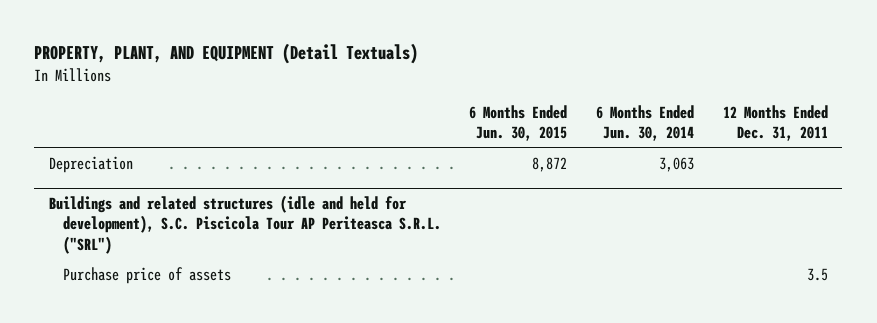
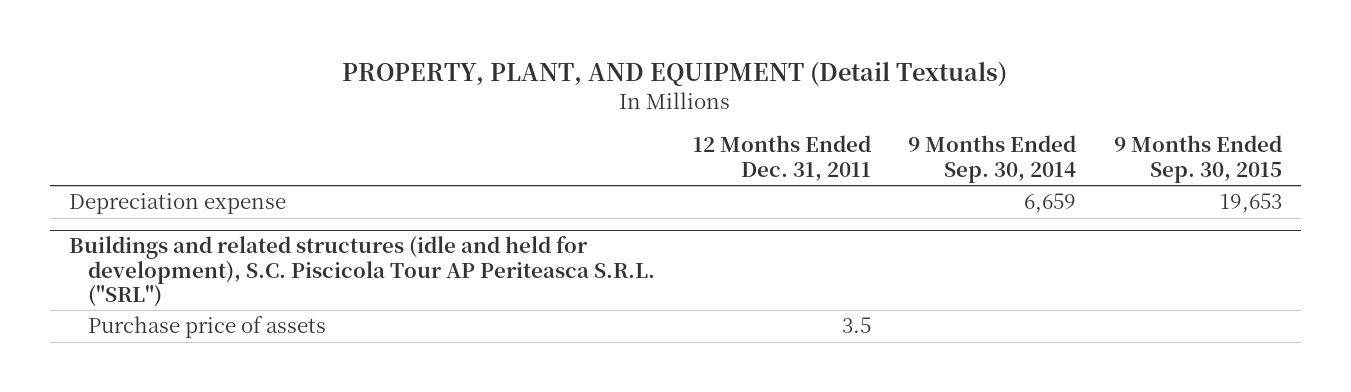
[469,104,568,142] 6 Months Ended Jun. 30, 2015 -> none
[596,104,695,142] 6 Months Ended Jun. 30, 2014 -> none
none -> [908,135,1077,183] 9 Months Ended Sep. 30, 2014
none -> [1114,135,1283,183] 9 Months Ended Sep. 30, 2015
[48,155,133,173] Depreciation -> [68,193,286,215] Depreciation expense

